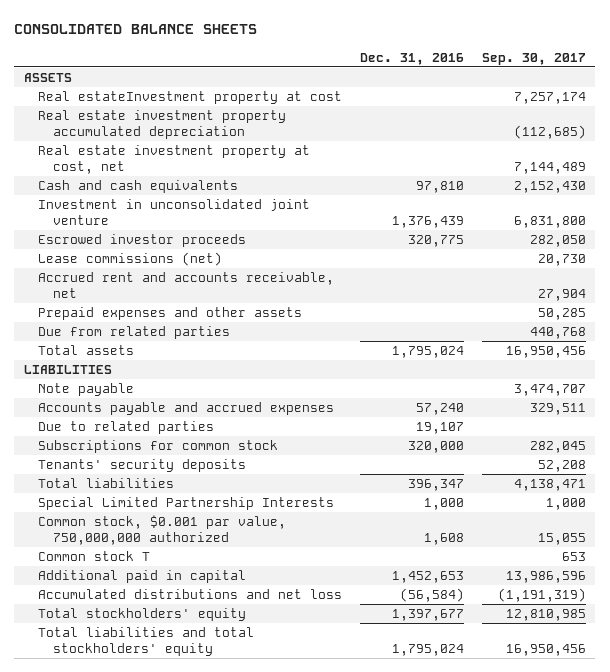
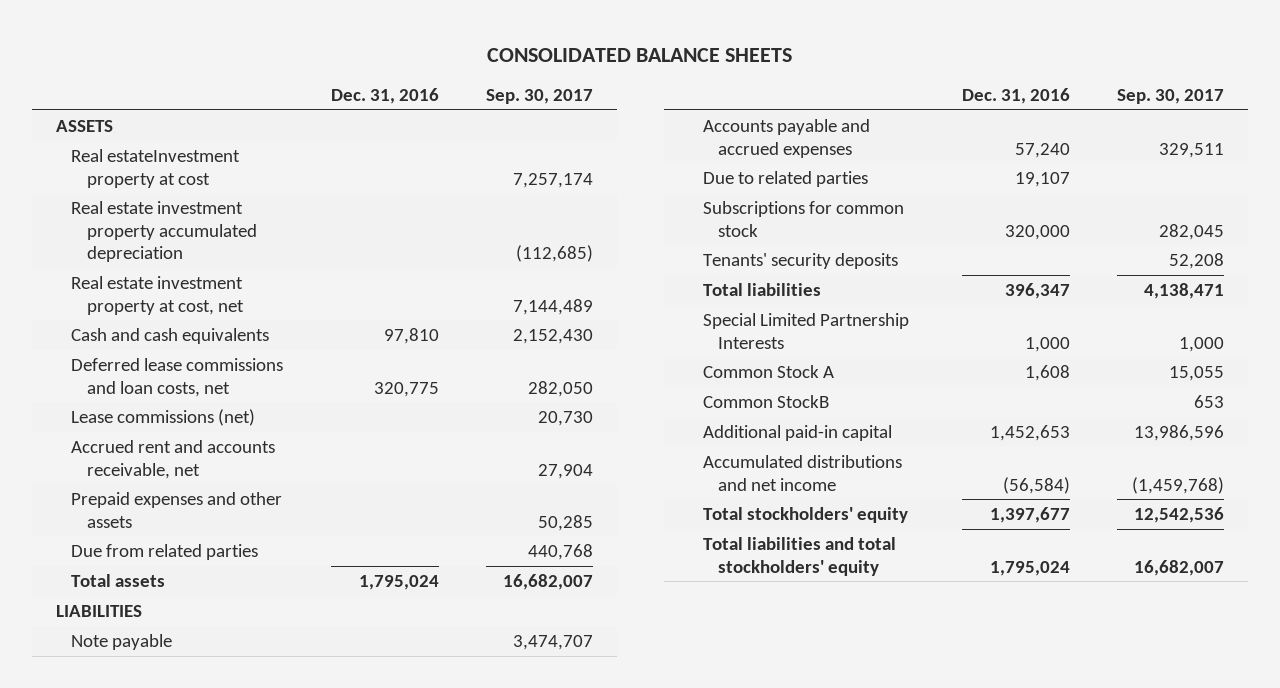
[38,199,311,226] Investment in unconsolidated joint venture -> none
[38,234,247,248] Escrowed investor proceeds -> [71,357,284,397] Deferred lease commissions and loan costs, net
[506,346,587,359] 16,950,456 -> [503,573,594,590] 16,682,007
[38,515,287,546] Common stock, $0.001 par value, 750,000,000 authorized -> [702,364,834,378] Common Stock A
[38,551,151,562] Common stock T -> [702,394,829,408] Common StockB
[38,570,247,584] Additional paid in capital -> [702,424,892,441] Additional paid-in capital
[38,589,343,600] Accumulated distributions and net loss -> [702,454,902,491] Accumulated distributions and net income
[498,588,587,603] (1,191,319) -> [1132,476,1225,494] (1,459,768)
[506,609,587,622] 12,810,985 -> [1134,506,1225,523] 12,542,536
[506,644,587,657] 16,950,456 -> [1134,559,1225,576] 16,682,007

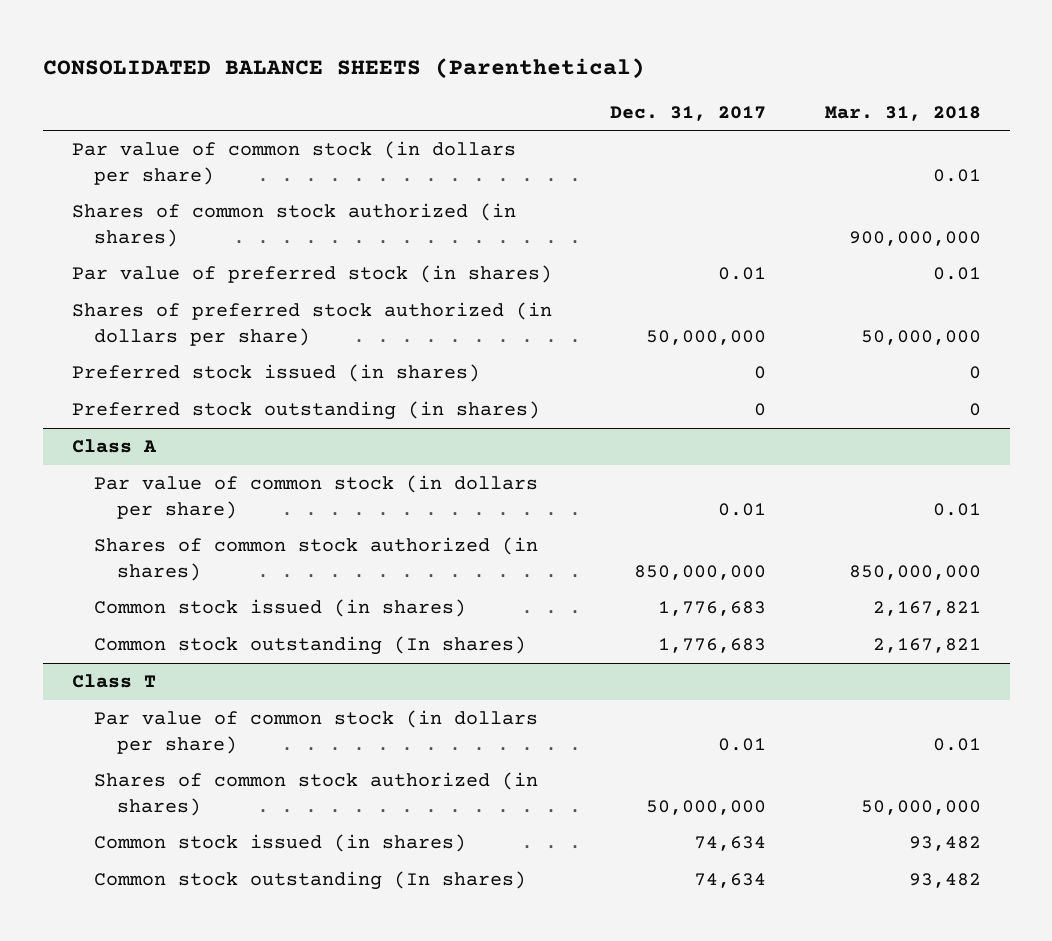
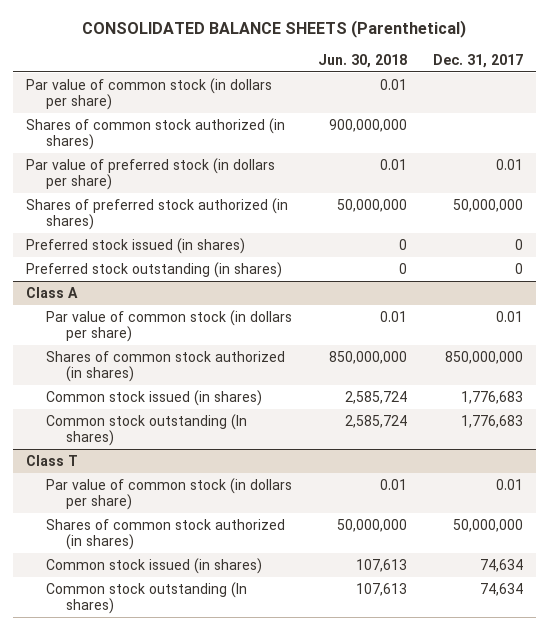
[824,105,981,121] Mar. 31, 2018 -> none
none -> [318,53,408,68] Jun. 30, 2018
[71,265,552,284] Par value of preferred stock (in shares) -> [25,157,275,191] Par value of preferred stock (in dollars per share)
[71,302,552,346] Shares of preferred stock authorized (in dollars per share) -> [25,197,288,231] Shares of preferred stock authorized (in shares)

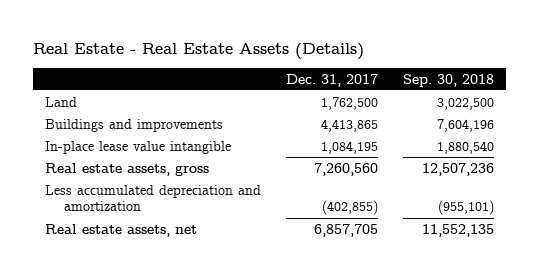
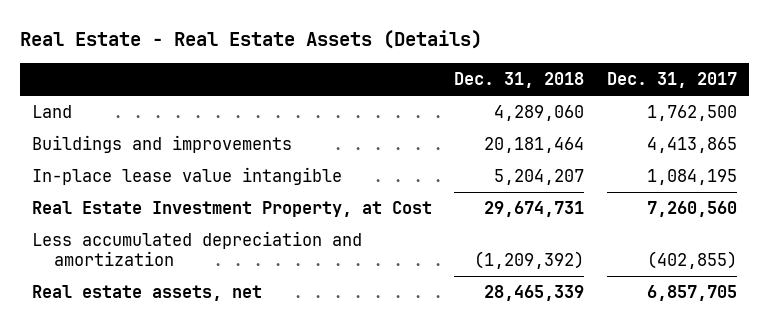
[402,73,494,87] Sep. 30, 2018 -> none
none -> [454,72,585,89] Dec. 31, 2018
[44,162,209,176] Real estate assets, gross -> [31,201,432,218] Real Estate Investment Property, at Cost

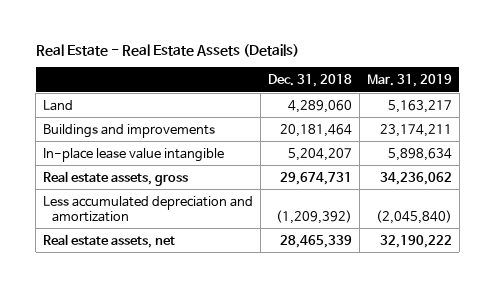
[607,72,738,89] Dec. 31, 2017 -> none
none -> [366,73,452,87] Mar. 31, 2019
[31,201,432,218] Real Estate Investment Property, at Cost -> [43,170,189,186] Real estate assets, gross

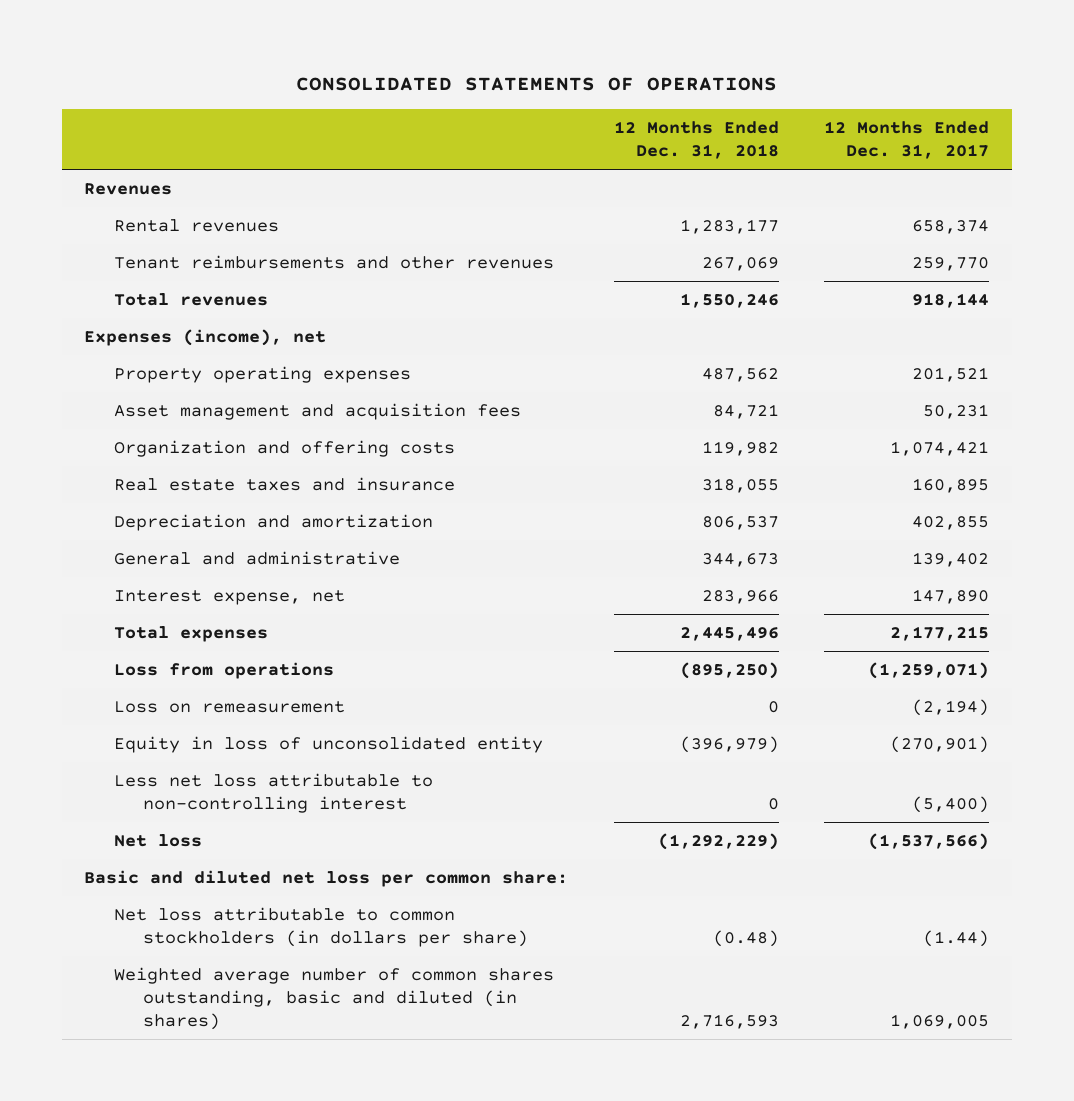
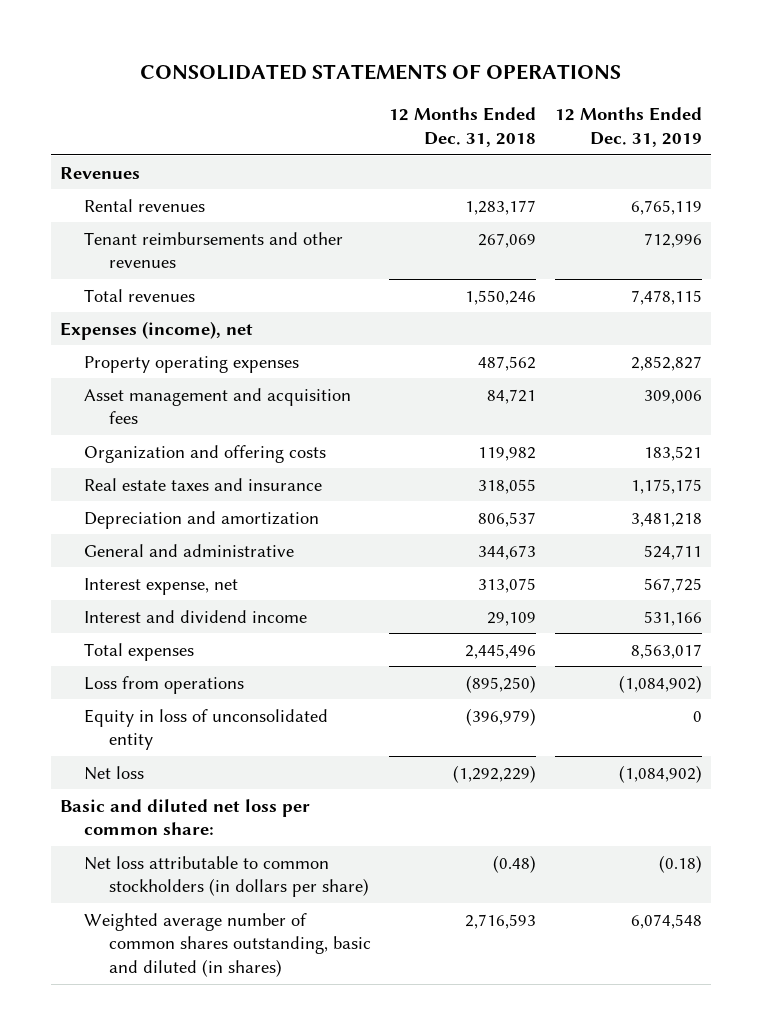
[824,121,990,160] 12 Months Ended Dec. 31, 2017 -> none
none -> [555,107,703,148] 12 Months Ended Dec. 31, 2019
[701,590,779,605] 283,966 -> [478,577,537,593] 313,075
none -> [84,609,308,623] Interest and dividend income
[113,701,345,714] Loss on remeasurement -> none
[113,773,433,814] Less net loss attributable to non-controlling interest -> none

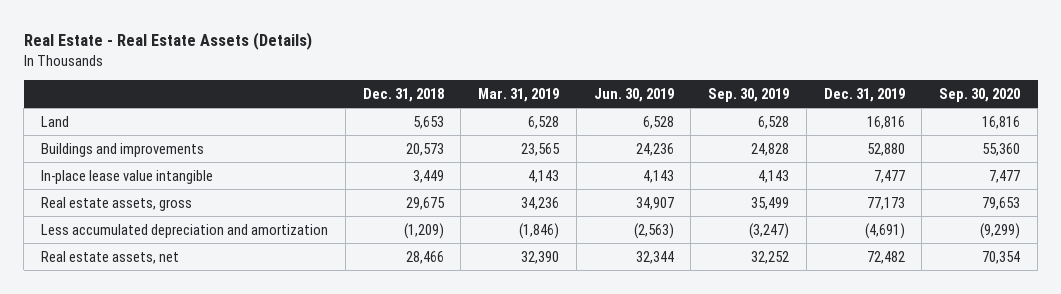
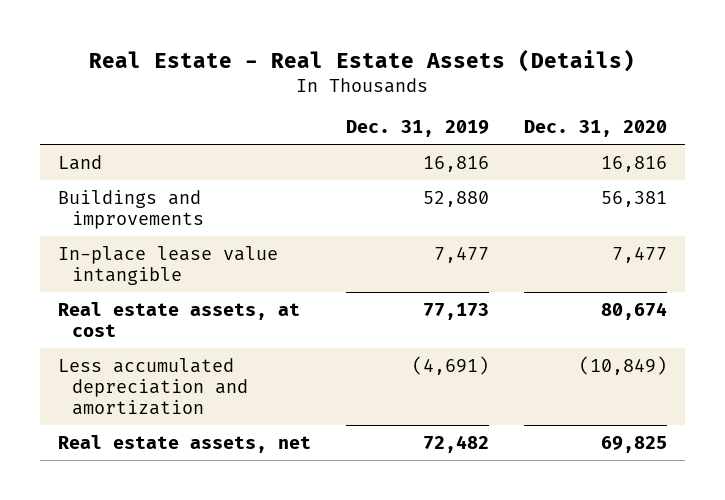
[362,87,444,102] Dec. 31, 2018 -> none
[478,87,560,102] Mar. 31, 2019 -> none
[593,87,674,102] Jun. 30, 2019 -> none
[708,87,790,102] Sep. 30, 2019 -> none
[939,87,1021,102] Sep. 30, 2020 -> none
none -> [524,120,668,138] Dec. 31, 2020
[41,196,193,211] Real estate assets, gross -> [57,301,300,337] Real estate assets, at cost

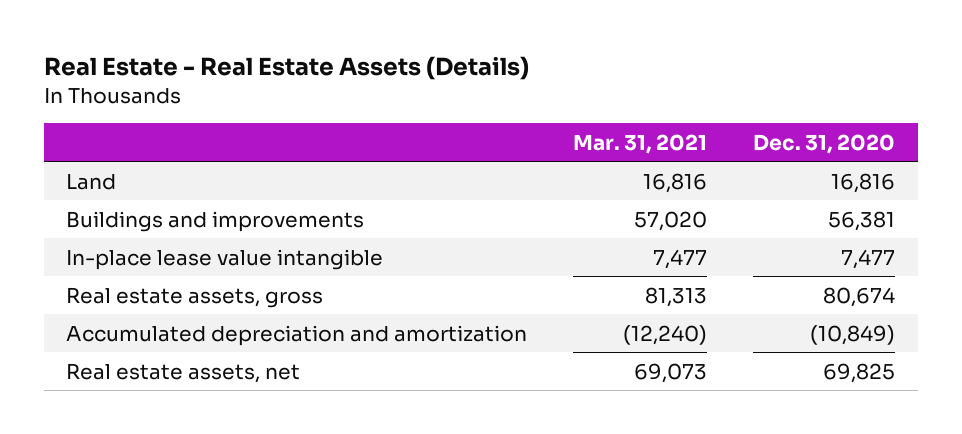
[345,120,489,138] Dec. 31, 2019 -> none
none -> [573,133,708,154] Mar. 31, 2021
[57,301,300,337] Real estate assets, at cost -> [66,286,324,308] Real estate assets, gross
[57,357,248,415] Less accumulated depreciation and amortization -> [66,324,528,346] Accumulated depreciation and amortization

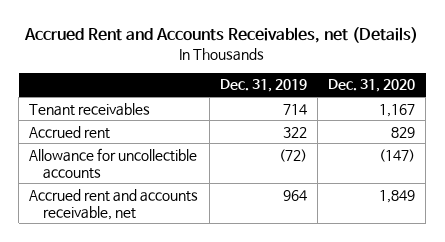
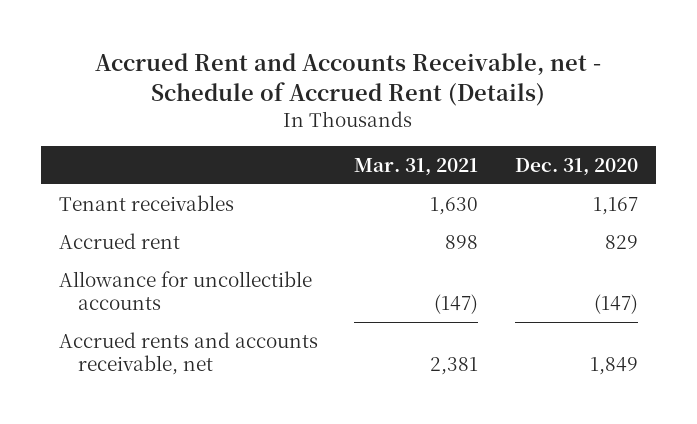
[24,27,419,44] Accrued Rent and Accounts Receivables, net (Details) -> [95,52,602,106] Accrued Rent and Accounts Receivable, net - Schedule of Accrued Rent (Details)
[219,79,307,93] Dec. 31, 2019 -> none
none -> [354,157,479,176] Mar. 31, 2021
[29,188,199,220] Accrued rent and accounts receivable, net -> [59,332,319,376] Accrued rents and accounts receivable, net

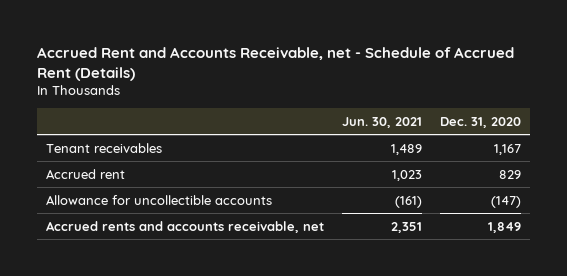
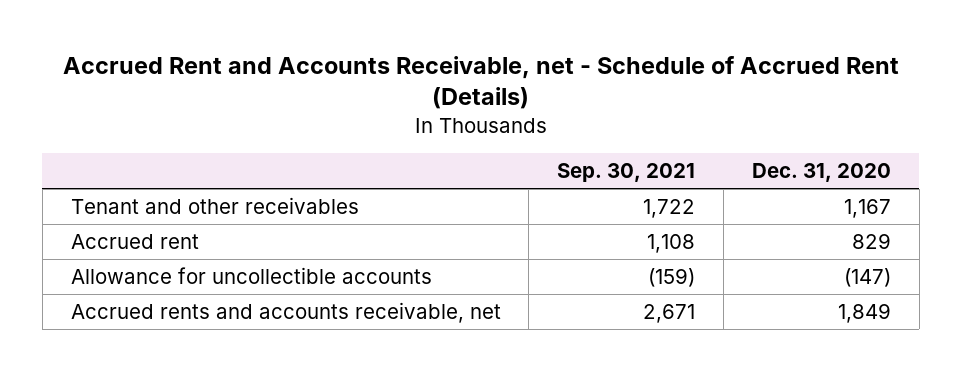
[342,116,423,128] Jun. 30, 2021 -> none
none -> [557,162,696,182] Sep. 30, 2021
[46,142,163,153] Tenant receivables -> [70,197,359,215] Tenant and other receivables

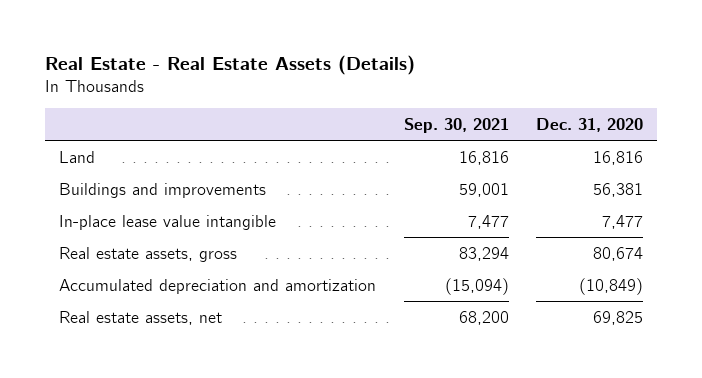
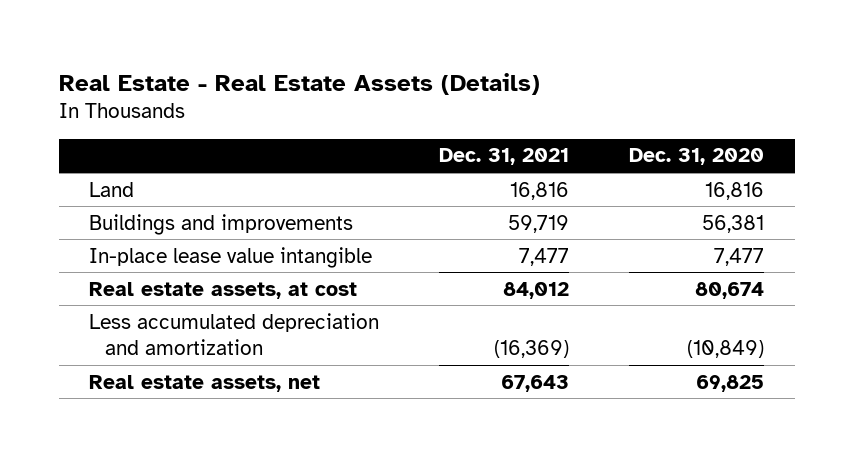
[403,117,509,133] Sep. 30, 2021 -> none
none -> [439,148,570,166] Dec. 31, 2021
[58,246,237,262] Real estate assets, gross -> [88,281,357,299] Real estate assets, at cost
[58,278,376,294] Accumulated depreciation and amortization -> [88,312,379,355] Less accumulated depreciation and amortization

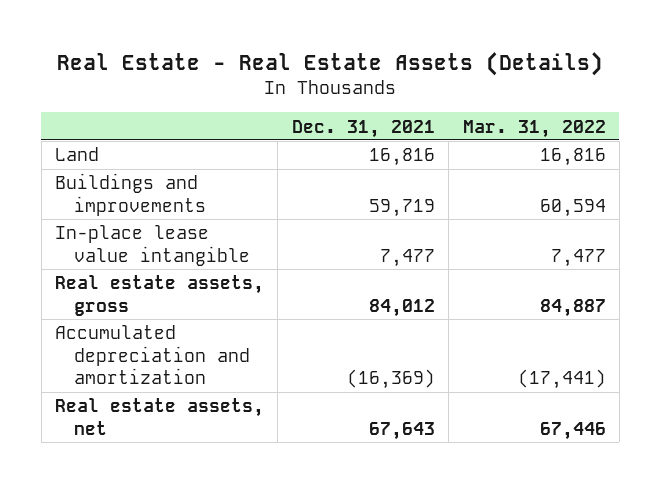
[629,148,765,166] Dec. 31, 2020 -> none
none -> [462,119,606,138] Mar. 31, 2022
[88,281,357,299] Real estate assets, at cost -> [55,275,265,316] Real estate assets, gross
[88,312,379,355] Less accumulated depreciation and amortization -> [55,325,250,385] Accumulated depreciation and amortization

